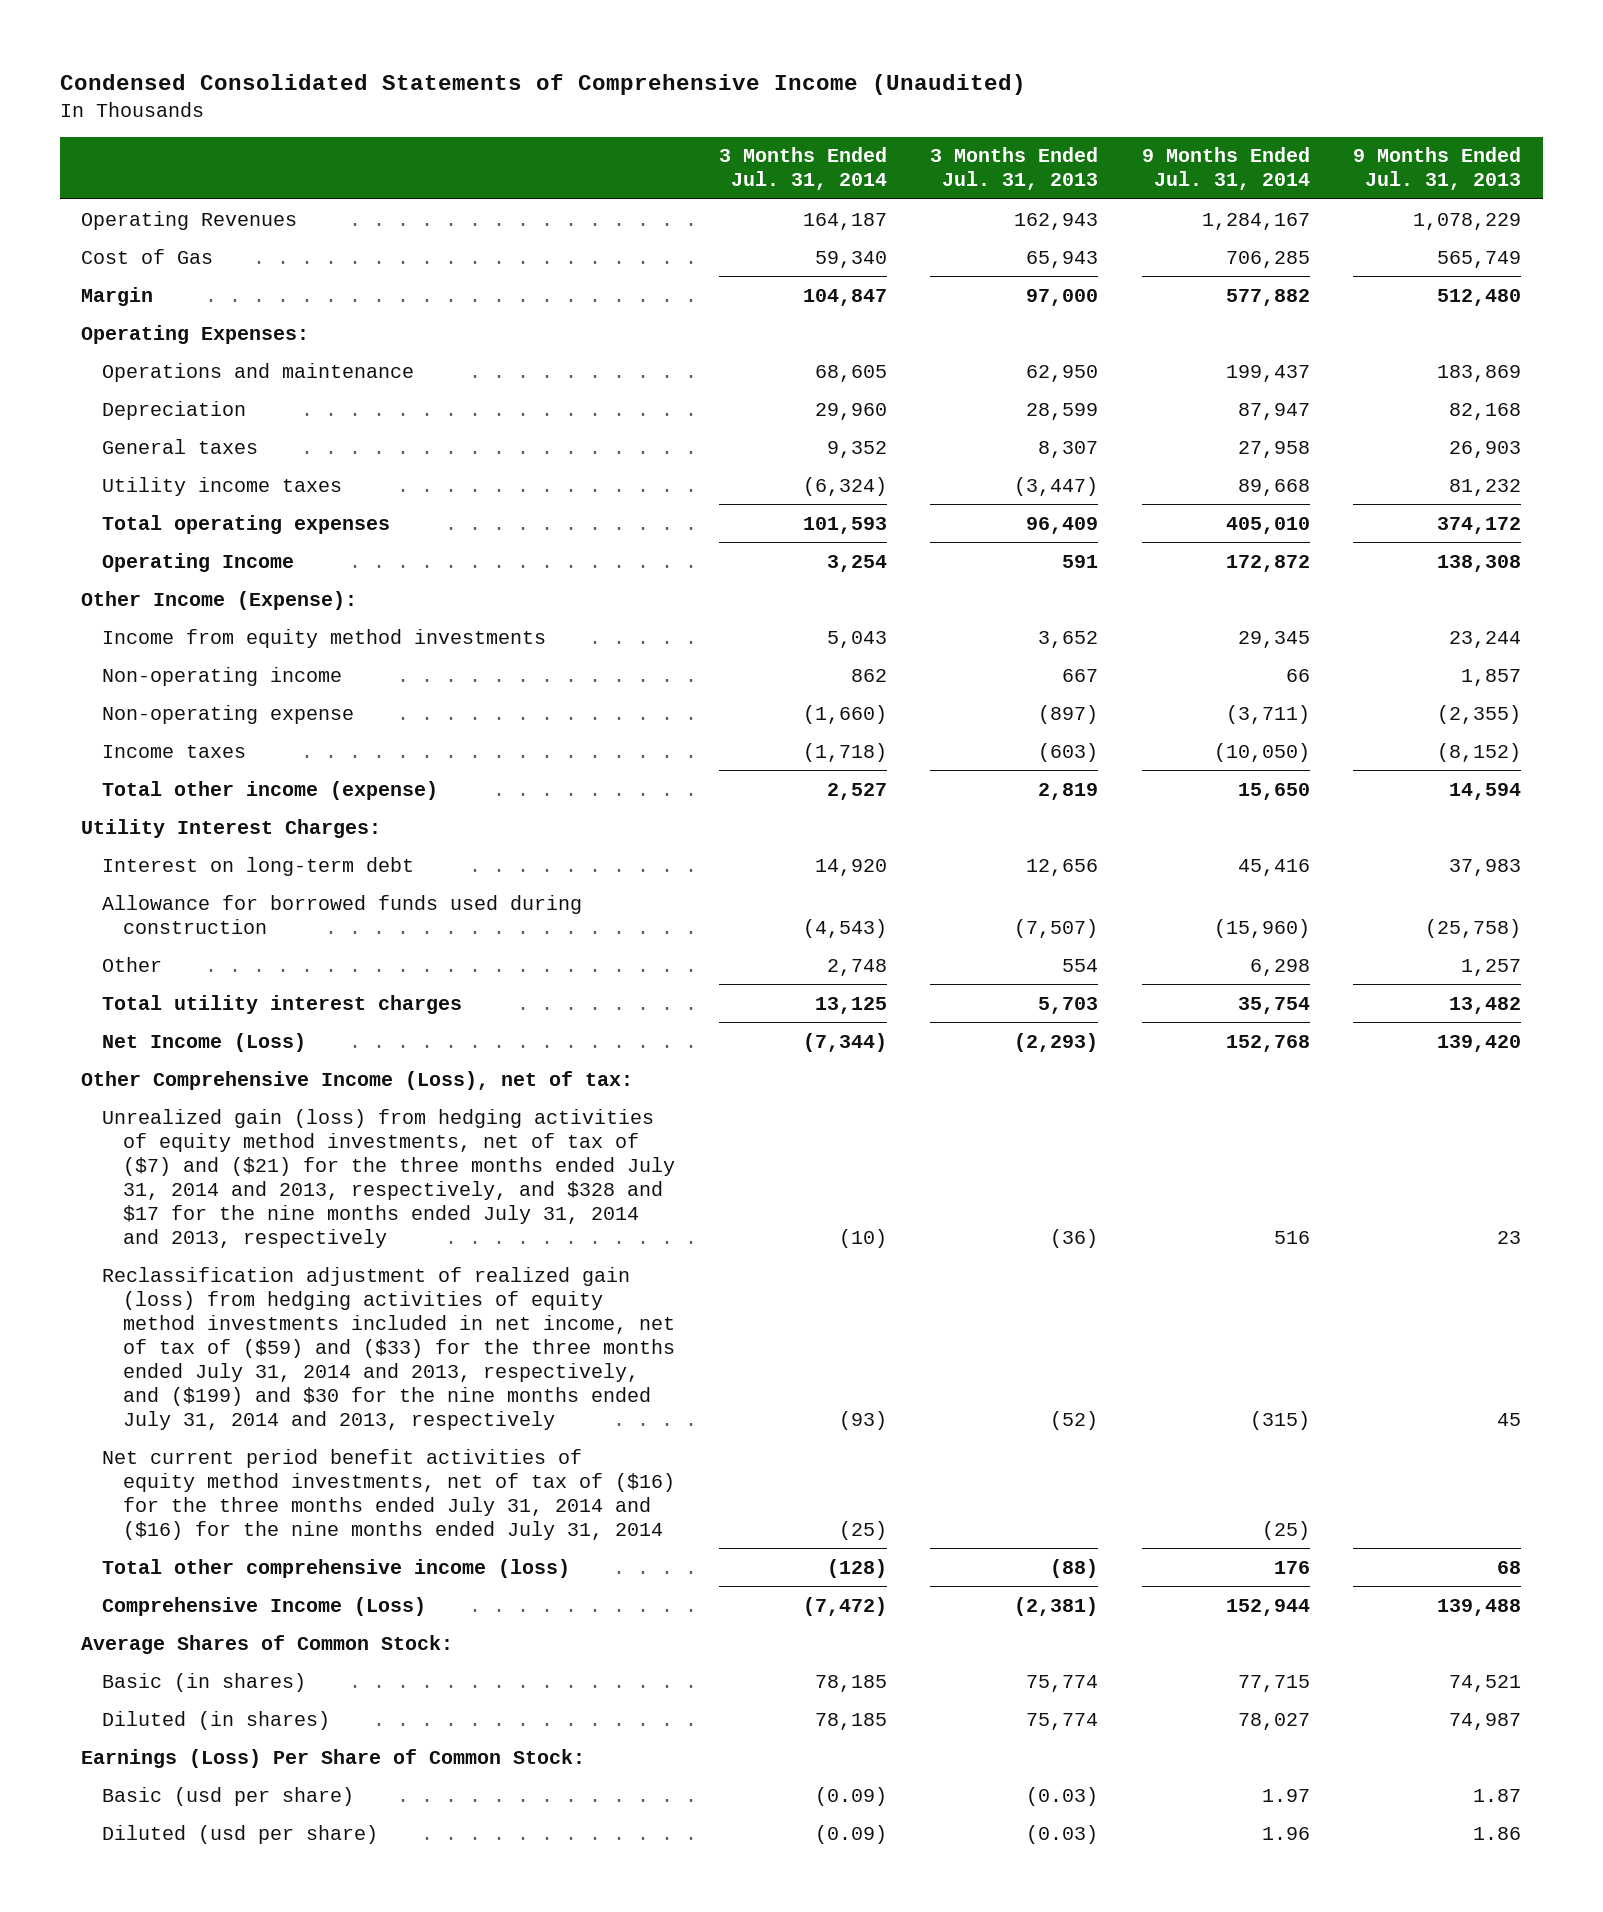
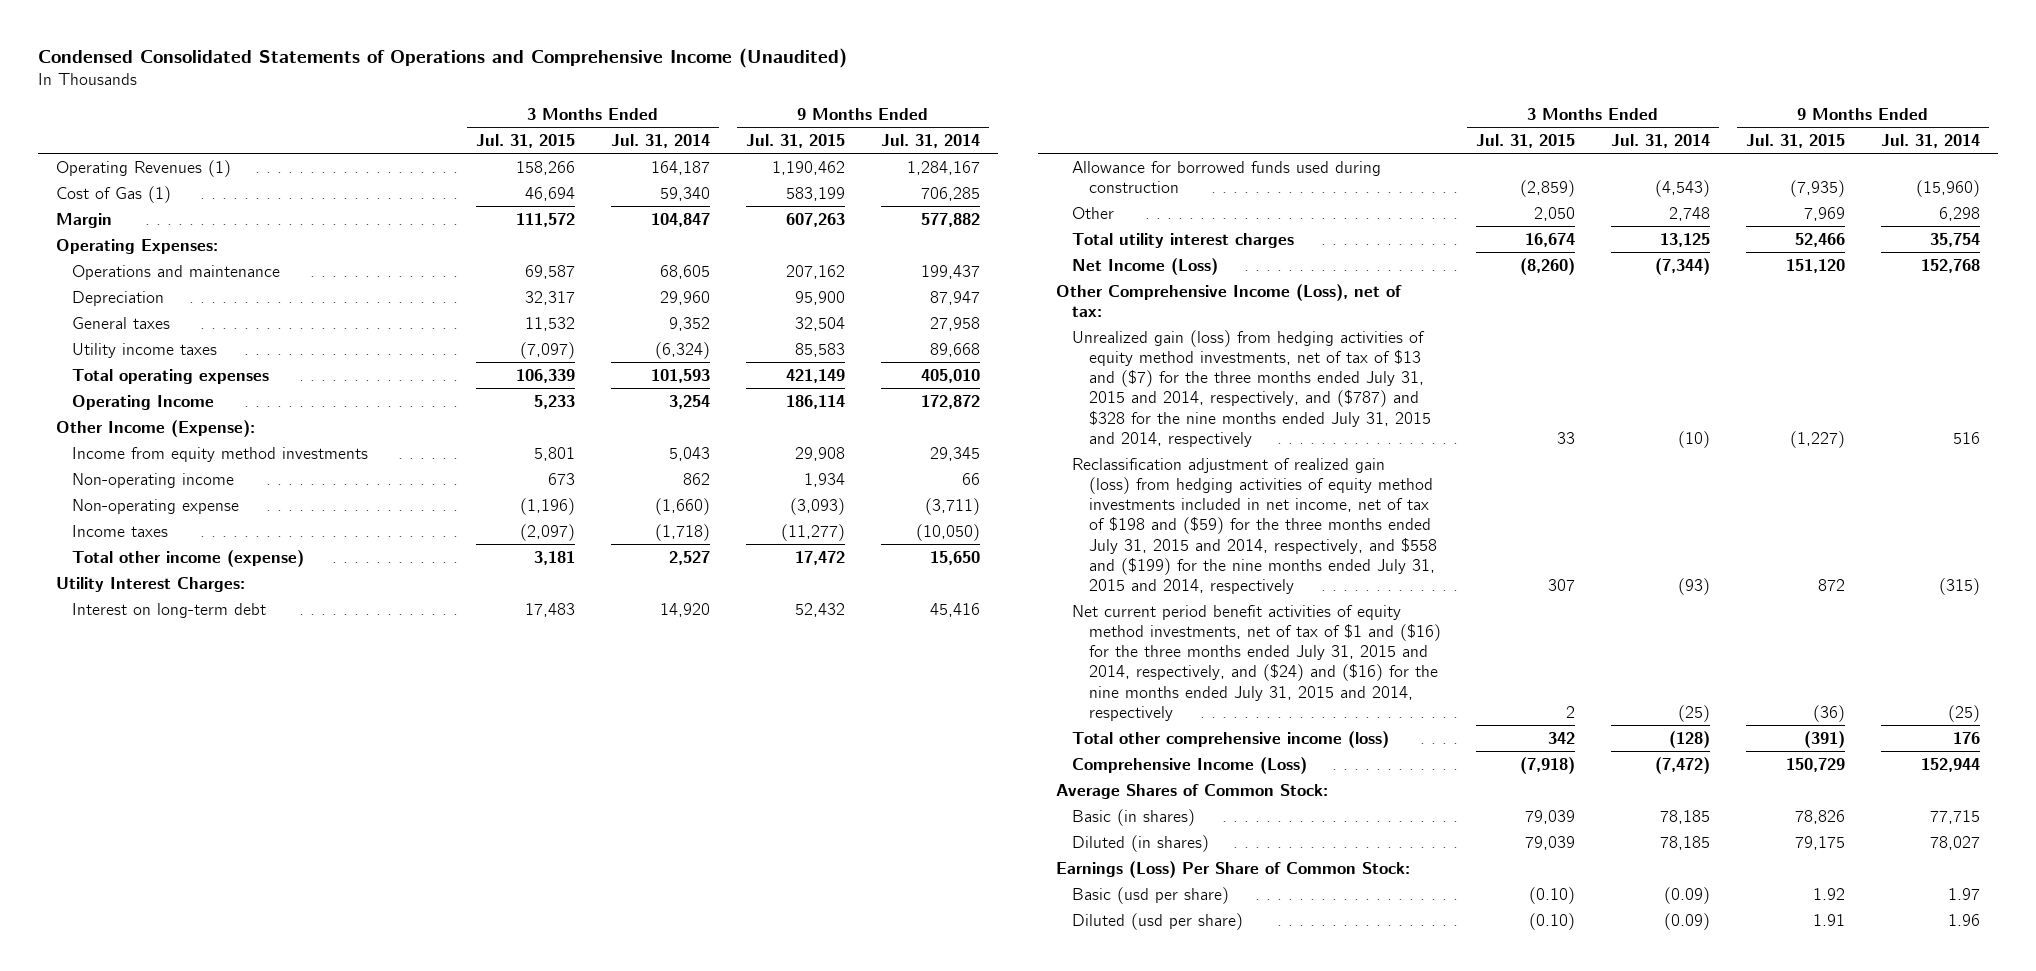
[59,74,1026,96] Condensed Consolidated Statements of Comprehensive Income (Unaudited) -> [37,47,847,68] Condensed Consolidated Statements of Operations and Comprehensive Income (Unaudited)
[930,147,1099,191] 3 Months Ended Jul. 31, 2013 -> none
[1353,147,1522,191] 9 Months Ended Jul. 31, 2013 -> none
none -> [475,133,575,148] Jul. 31, 2015
none -> [745,133,845,148] Jul. 31, 2015
[81,210,298,230] Operating Revenues -> [55,159,231,177] Operating Revenues (1)
[81,248,214,264] Cost of Gas -> [55,185,171,203] Cost of Gas (1)
[102,1108,676,1248] Unrealized gain (loss) from hedging activities of equity method investments, net of tax of ($7) and ($21) for the three months ended July 31, 2014 and 2013, respectively, and $328 and $17 for the nine months ended July 31, 2014 and 2013, respectively -> [1072,329,1431,447] Unrealized gain (loss) from hedging activities of equity method investments, net of tax of $13 and ($7) for the three months ended July 31, 2015 and 2014, respectively, and ($787) and $328 for the nine months ended July 31, 2015 and 2014, respectively
[102,1266,676,1430] Reclassification adjustment of realized gain (loss) from hedging activities of equity method investments included in net income, net of tax of ($59) and ($33) for the three months ended July 31, 2014 and 2013, respectively, and ($199) and $30 for the nine months ended July 31, 2014 and 2013, respectively -> [1072,457,1437,595] Reclassification adjustment of realized gain (loss) from hedging activities of equity method investments included in net income, net of tax of $198 and ($59) for the three months ended July 31, 2015 and 2014, respectively, and $558 and ($199) for the nine months ended July 31, 2015 and 2014, respectively
[102,1448,676,1540] Net current period benefit activities of equity method investments, net of tax of ($16) for the three months ended July 31, 2014 and ($16) for the nine months ended July 31, 2014 -> [1072,604,1441,721] Net current period benefit activities of equity method investments, net of tax of $1 and ($16) for the three months ended July 31, 2015 and 2014, respectively, and ($24) and ($16) for the nine months ended July 31, 2015 and 2014, respectively

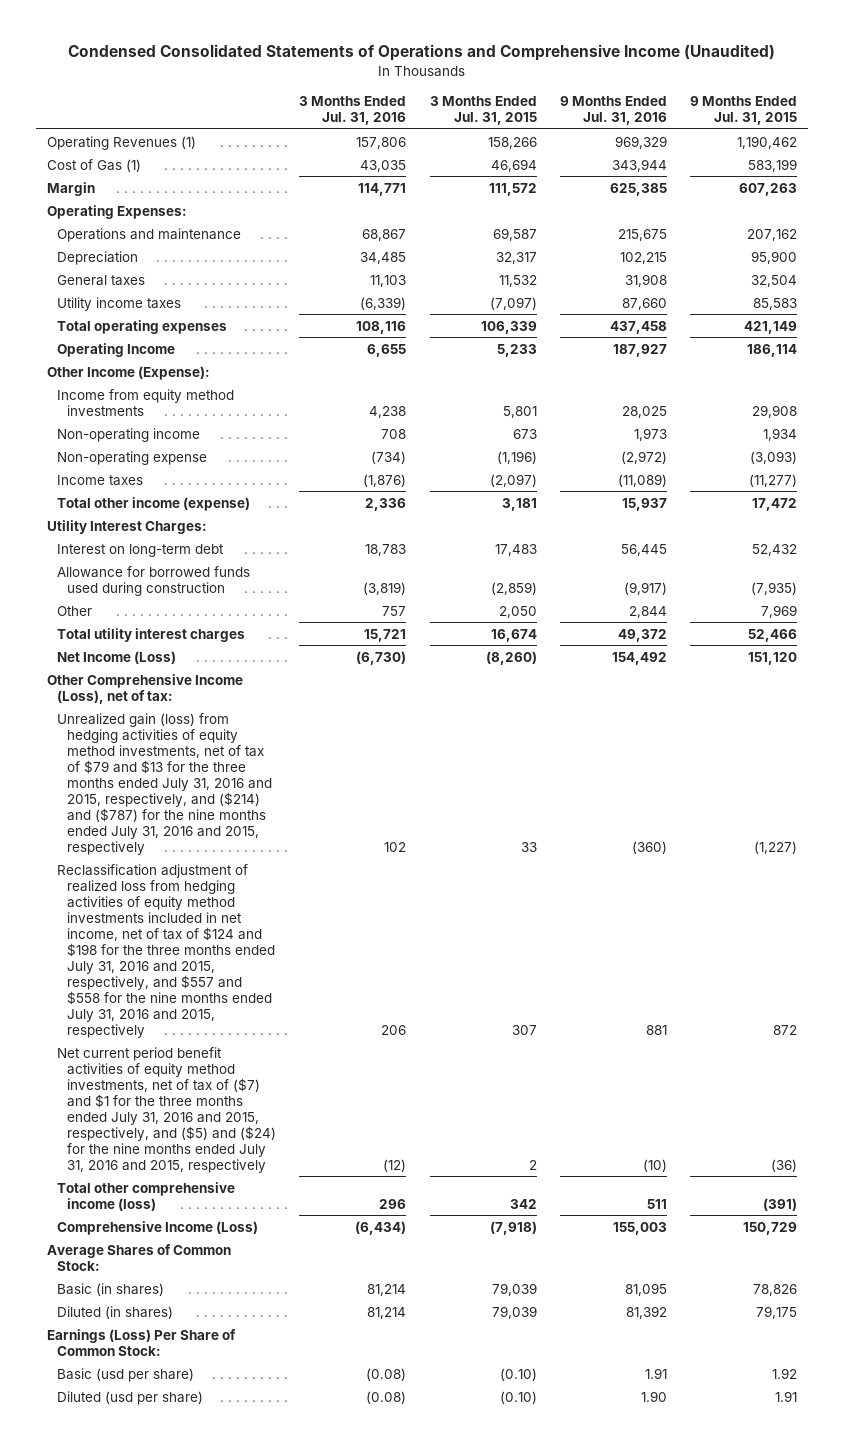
[610,133,710,148] Jul. 31, 2014 -> none
[880,133,980,148] Jul. 31, 2014 -> none
none -> [299,95,407,125] 3 Months Ended Jul. 31, 2016
none -> [559,95,667,125] 9 Months Ended Jul. 31, 2016
[1072,329,1431,447] Unrealized gain (loss) from hedging activities of equity method investments, net of tax of $13 and ($7) for the three months ended July 31, 2015 and 2014, respectively, and ($787) and $328 for the nine months ended July 31, 2015 and 2014, respectively -> [57,712,273,855] Unrealized gain (loss) from hedging activities of equity method investments, net of tax of $79 and $13 for the three months ended July 31, 2016 and 2015, respectively, and ($214) and ($787) for the nine months ended July 31, 2016 and 2015, respectively
[1072,457,1437,595] Reclassification adjustment of realized gain (loss) from hedging activities of equity method investments included in net income, net of tax of $198 and ($59) for the three months ended July 31, 2015 and 2014, respectively, and $558 and ($199) for the nine months ended July 31, 2015 and 2014, respectively -> [57,863,276,1038] Reclassification adjustment of realized loss from hedging activities of equity method investments included in net income, net of tax of $124 and $198 for the three months ended July 31, 2016 and 2015, respectively, and $557 and $558 for the nine months ended July 31, 2016 and 2015, respectively
[1072,604,1441,721] Net current period benefit activities of equity method investments, net of tax of $1 and ($16) for the three months ended July 31, 2015 and 2014, respectively, and ($24) and ($16) for the nine months ended July 31, 2015 and 2014, respectively -> [57,1046,277,1173] Net current period benefit activities of equity method investments, net of tax of ($7) and $1 for the three months ended July 31, 2016 and 2015, respectively, and ($5) and ($24) for the nine months ended July 31, 2016 and 2015, respectively

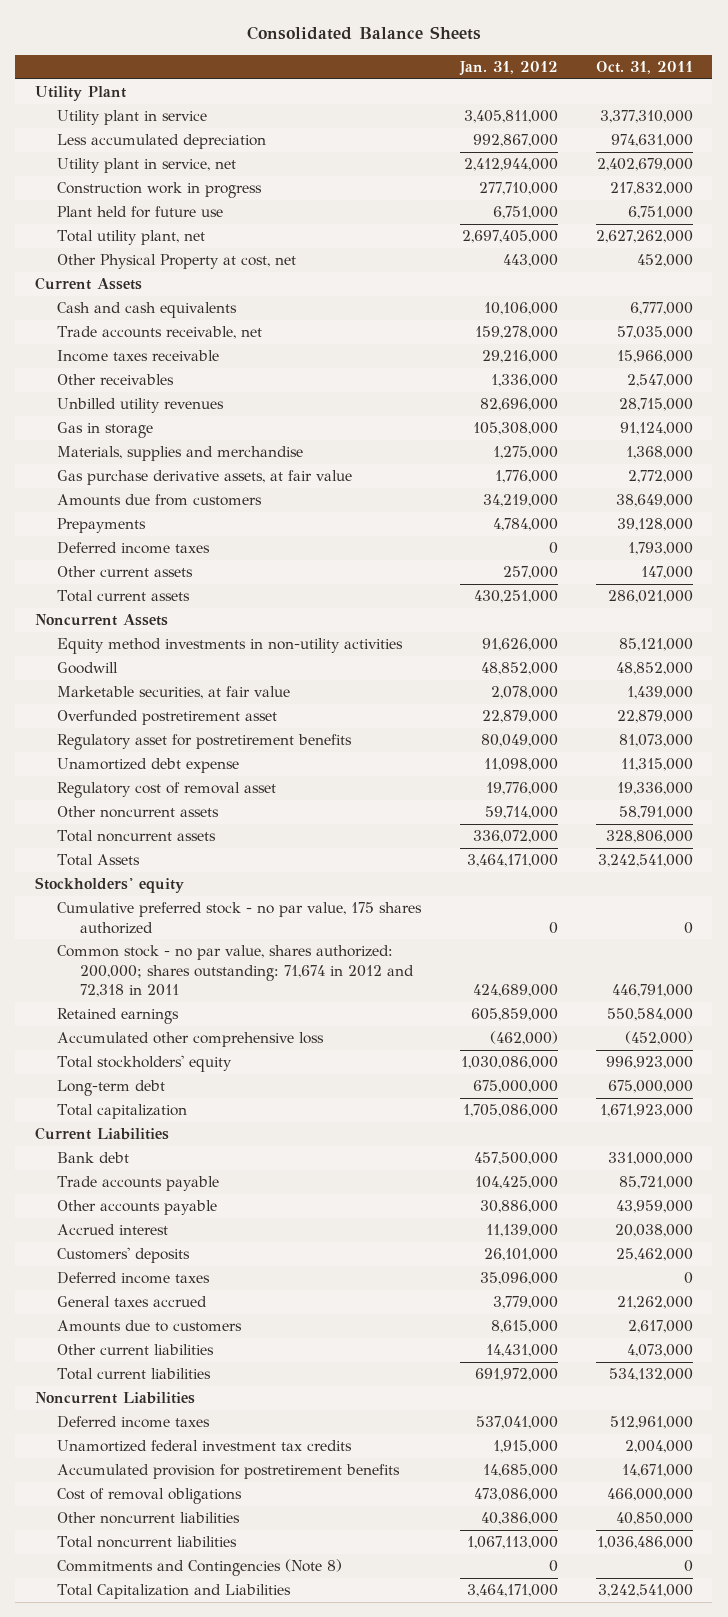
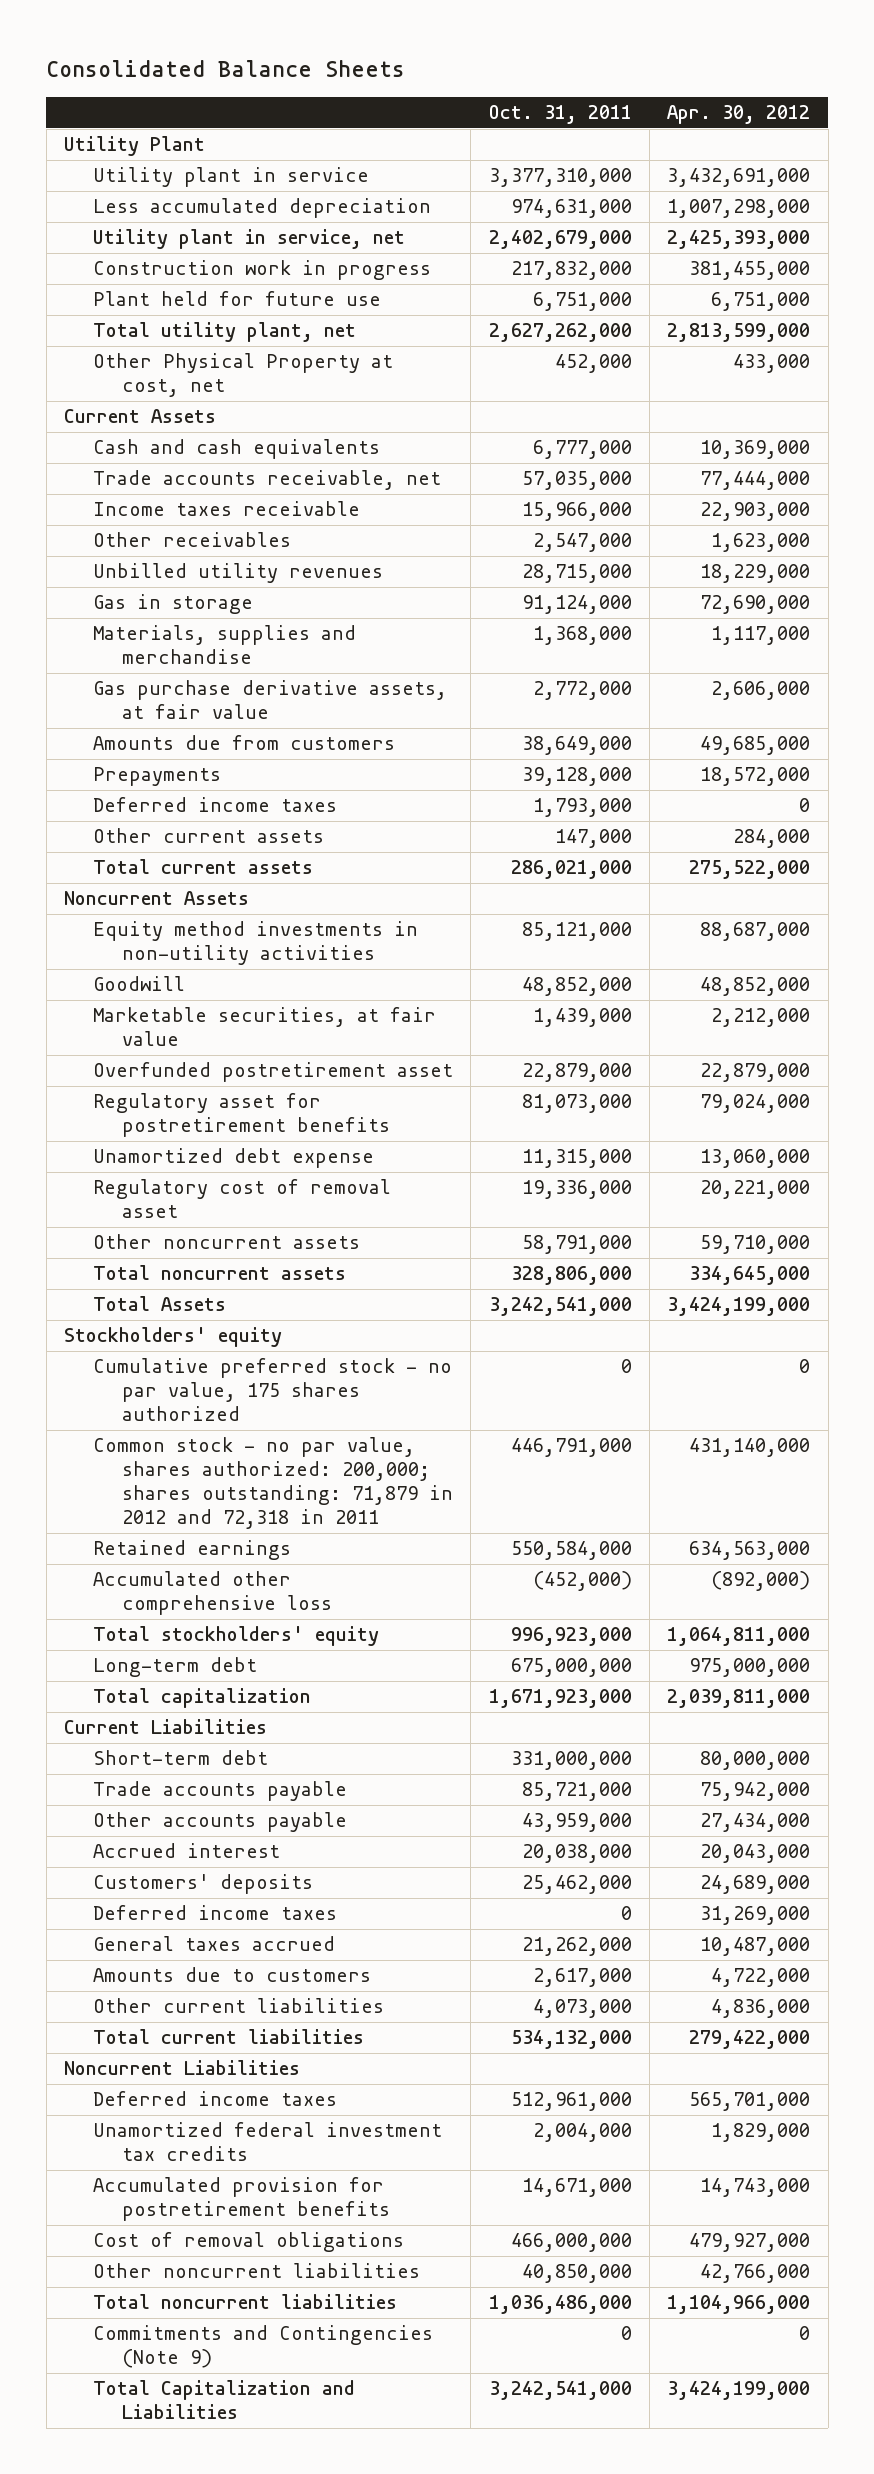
[458,60,558,76] Jan. 31, 2012 -> none
none -> [667,105,811,125] Apr. 30, 2012
[57,945,415,997] Common stock - no par value, shares authorized: 200,000; shares outstanding: 71,674 in 2012 and 72,318 in 2011 -> [92,1437,453,1530] Common stock - no par value, shares authorized: 200,000; shares outstanding: 71,879 in 2012 and 72,318 in 2011
[57,1152,130,1164] Bank debt -> [92,1750,268,1766] Short-term debt
[57,1559,343,1577] Commitments and Contingencies (Note 8) -> [92,2325,433,2369] Commitments and Contingencies (Note 9)

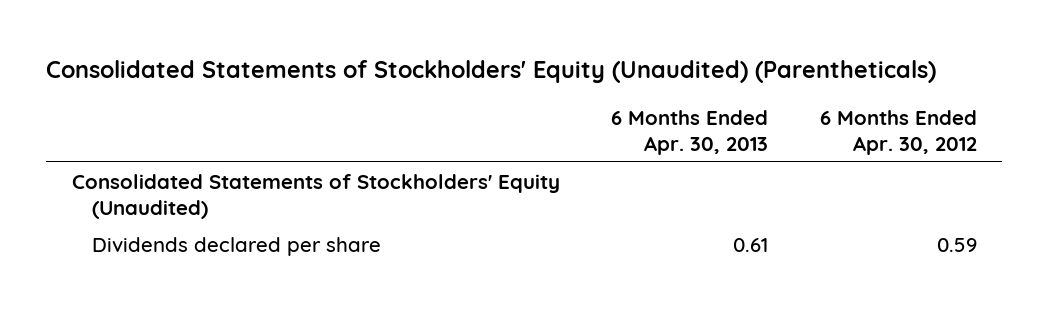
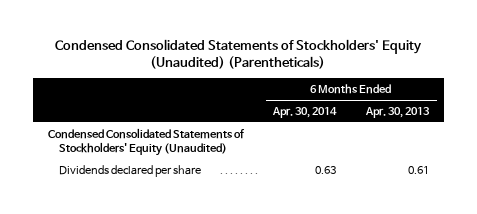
[46,60,937,84] Consolidated Statements of Stockholders' Equity (Unaudited) (Parentheticals) -> [55,38,423,70] Condensed Consolidated Statements of Stockholders' Equity (Unaudited) (Parentheticals)
[819,109,977,155] 6 Months Ended Apr. 30, 2012 -> none
none -> [272,107,338,119] Apr. 30, 2014
[72,173,561,219] Consolidated Statements of Stockholders' Equity (Unaudited) -> [47,127,245,157] Condensed Consolidated Statements of Stockholders' Equity (Unaudited)

